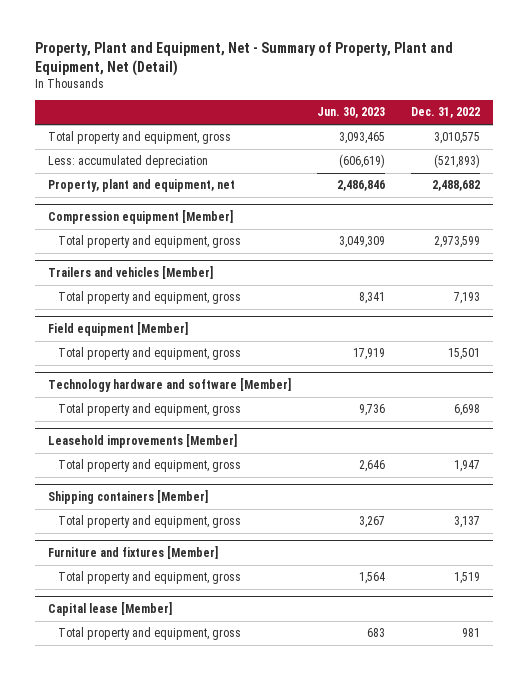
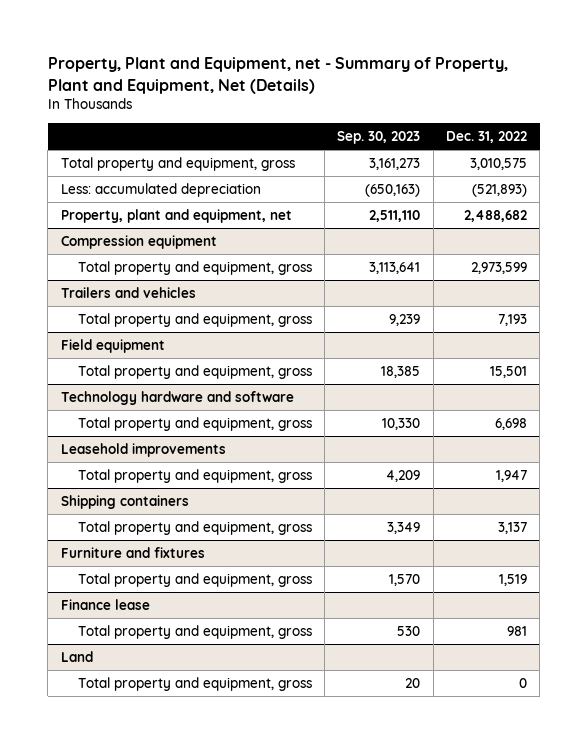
[34,42,453,76] Property, Plant and Equipment, Net - Summary of Property, Plant and Equipment, Net (Detail) -> [47,57,508,94] Property, Plant and Equipment, net - Summary of Property, Plant and Equipment, Net (Details)
[316,107,385,119] Jun. 30, 2023 -> none
none -> [337,130,421,144] Sep. 30, 2023
[47,209,233,224] Compression equipment [Member] -> [60,235,217,250] Compression equipment
[47,265,213,279] Trailers and vehicles [Member] -> [60,287,196,299] Trailers and vehicles
[47,321,188,336] Field equipment [Member] -> [60,339,165,354] Field equipment
[47,377,291,392] Technology hardware and software [Member] -> [60,391,294,406] Technology hardware and software
[47,433,237,448] Leasehold improvements [Member] -> [60,443,226,458] Leasehold improvements
[47,489,208,504] Shipping containers [Member] -> [60,495,189,510] Shipping containers
[47,545,218,559] Furniture and fixtures [Member] -> [60,547,205,559] Furniture and fixtures
[47,601,172,616] Capital lease [Member] -> [60,599,150,611] Finance lease
none -> [60,651,93,663] Land
none -> [77,677,312,692] Total property and equipment, gross

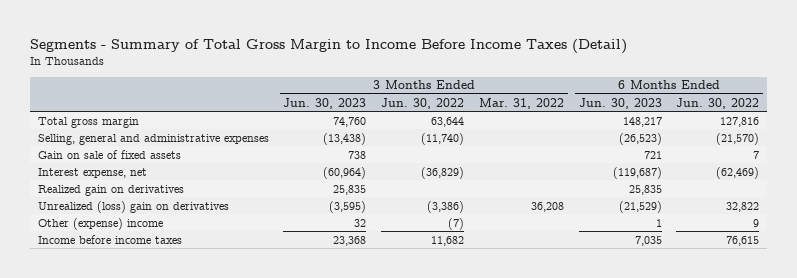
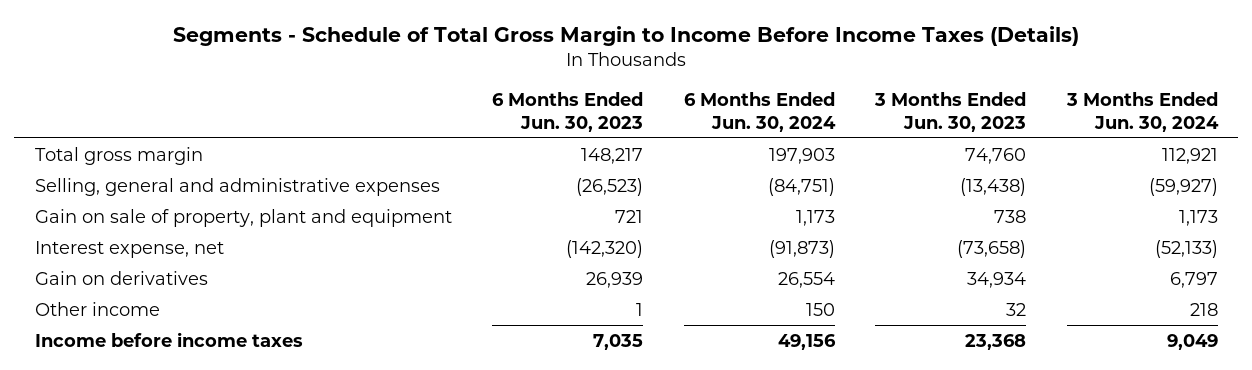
[30,38,628,54] Segments - Summary of Total Gross Margin to Income Before Income Taxes (Detail) -> [173,26,1080,47] Segments - Schedule of Total Gross Margin to Income Before Income Taxes (Details)
[381,97,465,109] Jun. 30, 2022 -> none
[478,97,564,109] Mar. 31, 2022 -> none
[676,97,760,109] Jun. 30, 2022 -> none
none -> [683,92,836,132] 6 Months Ended Jun. 30, 2024
none -> [1065,92,1219,132] 3 Months Ended Jun. 30, 2024
[37,200,229,213] Unrealized (loss) gain on derivatives -> none
[37,149,181,159] Gain on sale of fixed assets -> [34,208,452,227] Gain on sale of property, plant and equipment
[323,166,367,179] (60,964) -> [957,239,1027,258] (73,658)
[612,166,662,179] (119,687) -> [566,239,644,258] (142,320)
[37,184,184,196] Realized gain on derivatives -> [34,270,208,285] Gain on derivatives
[333,184,367,195] 25,835 -> [967,271,1027,288] 34,934
[628,184,662,195] 25,835 -> [586,271,644,288] 26,939
[37,217,163,230] Other (expense) income -> [34,301,160,316] Other income

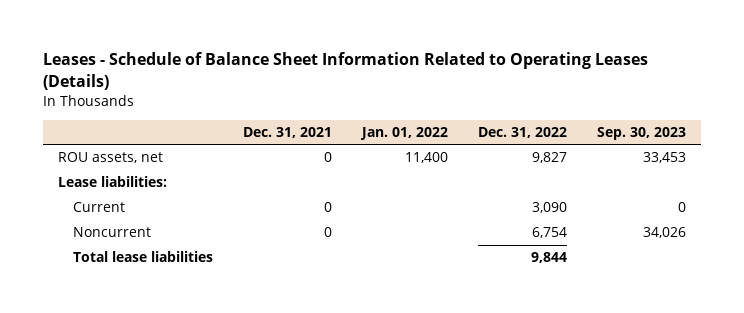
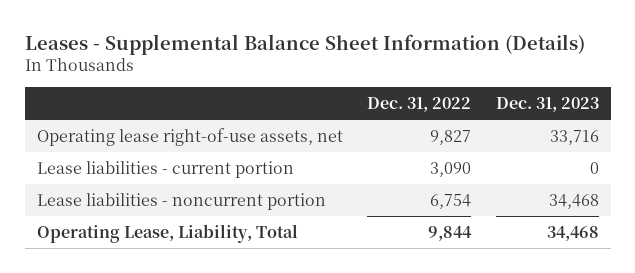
[43,51,649,90] Leases - Schedule of Balance Sheet Information Related to Operating Leases (Details) -> [24,33,585,55] Leases - Supplemental Balance Sheet Information (Details)
[242,126,332,138] Dec. 31, 2021 -> none
[359,126,448,140] Jan. 01, 2022 -> none
[596,126,686,140] Sep. 30, 2023 -> none
none -> [495,96,599,112] Dec. 31, 2023
[58,176,168,188] Lease liabilities: -> none
[58,152,164,164] ROU assets, net -> [36,127,343,146] Operating lease right-of-use assets, net
[72,202,125,213] Current -> [36,160,294,178] Lease liabilities - current portion
[72,227,151,238] Noncurrent -> [36,192,326,210] Lease liabilities - noncurrent portion
[72,251,213,263] Total lease liabilities -> [36,223,298,243] Operating Lease, Liability, Total

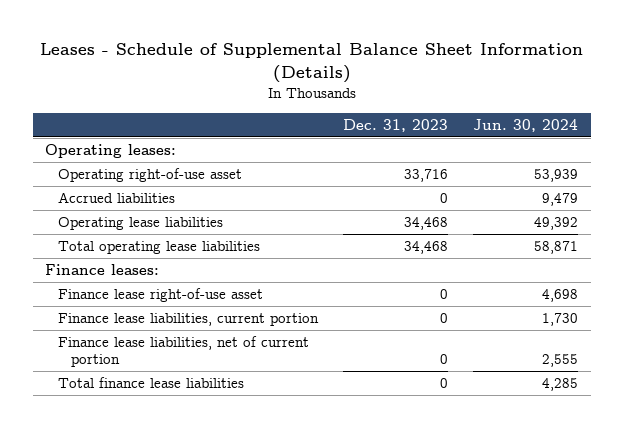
[24,33,585,55] Leases - Supplemental Balance Sheet Information (Details) -> [39,43,583,84] Leases - Schedule of Supplemental Balance Sheet Information (Details)
[367,96,472,112] Dec. 31, 2022 -> none
none -> [473,118,579,132] Jun. 30, 2024
none -> [45,144,177,159] Operating leases:
[36,127,343,146] Operating lease right-of-use assets, net -> [58,168,243,183] Operating right-of-use asset
[36,160,294,178] Lease liabilities - current portion -> [58,192,176,204] Accrued liabilities
[36,192,326,210] Lease liabilities - noncurrent portion -> [58,217,224,231] Operating lease liabilities
[36,223,298,243] Operating Lease, Liability, Total -> [58,241,261,255] Total operating lease liabilities
none -> [45,264,160,276] Finance leases:
none -> [58,288,264,303] Finance lease right-of-use asset
none -> [58,313,320,327] Finance lease liabilities, current portion
none -> [58,336,310,368] Finance lease liabilities, net of current portion
none -> [58,377,245,389] Total finance lease liabilities

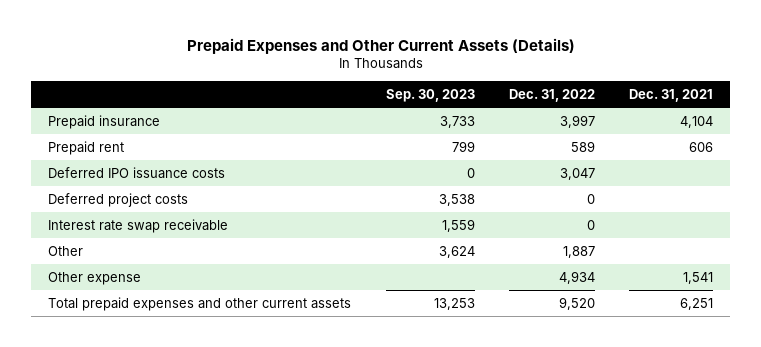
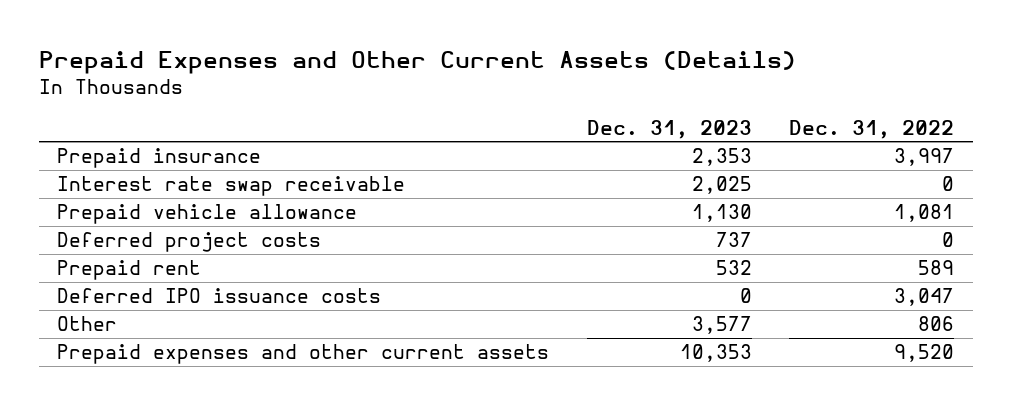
[385,88,475,102] Sep. 30, 2023 -> none
[629,88,714,102] Dec. 31, 2021 -> none
none -> [586,119,752,139] Dec. 31, 2023
[48,218,229,233] Interest rate swap receivable -> [57,176,406,197] Interest rate swap receivable
none -> [57,204,358,225] Prepaid vehicle allowance
[48,192,189,207] Deferred project costs -> [57,232,322,253] Deferred project costs
[48,271,142,285] Other expense -> none
[562,245,595,258] 1,887 -> [918,316,955,332] 806
[48,296,352,311] Total prepaid expenses and other current assets -> [57,344,550,365] Prepaid expenses and other current assets

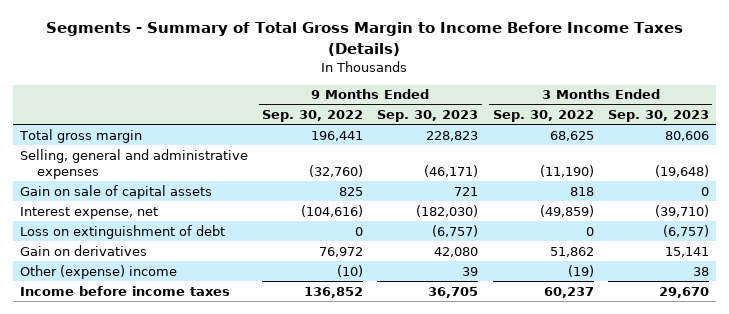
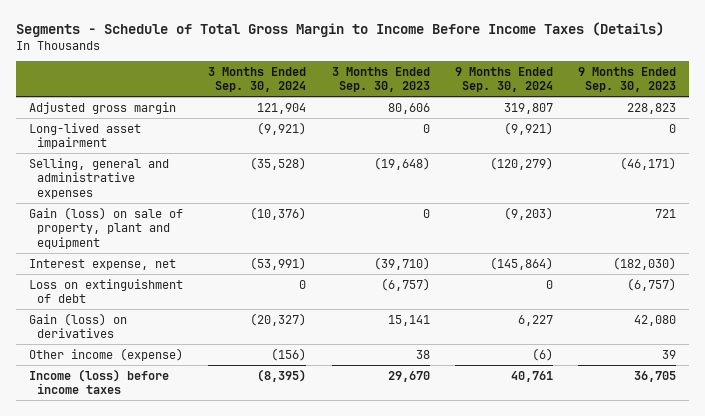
[46,22,684,56] Segments - Summary of Total Gross Margin to Income Before Income Taxes (Details) -> [15,21,664,37] Segments - Schedule of Total Gross Margin to Income Before Income Taxes (Details)
[262,110,364,123] Sep. 30, 2022 -> none
[492,110,594,123] Sep. 30, 2022 -> none
none -> [208,66,307,93] 3 Months Ended Sep. 30, 2024
none -> [455,66,554,93] 9 Months Ended Sep. 30, 2024
[18,128,142,143] Total gross margin -> [28,101,176,114] Adjusted gross margin
none -> [28,122,141,150] Long-lived asset impairment
[19,184,212,199] Gain on sale of capital assets -> [28,206,183,249] Gain (loss) on sale of property, plant and equipment
[19,244,147,256] Gain on derivatives -> [28,312,127,339] Gain (loss) on derivatives
[19,264,177,279] Other (expense) income -> [28,347,183,361] Other income (expense)
[19,285,230,296] Income before income taxes -> [28,368,169,395] Income (loss) before income taxes

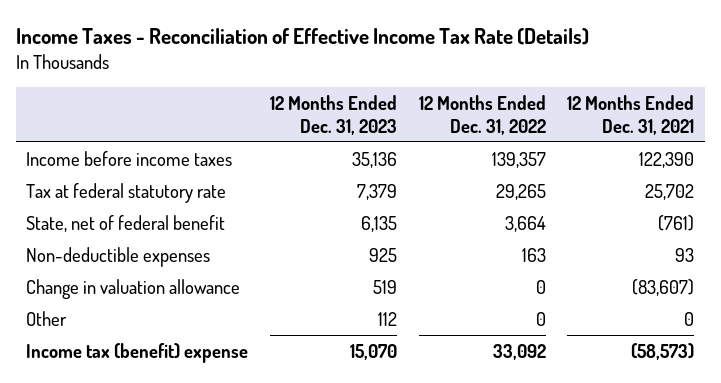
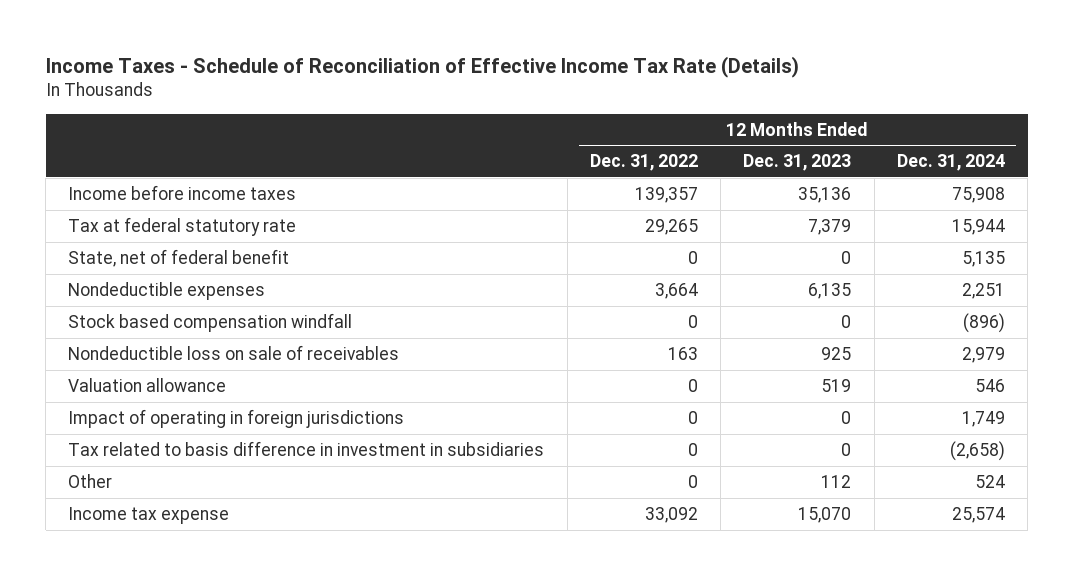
[15,28,589,46] Income Taxes - Reconciliation of Effective Income Tax Rate (Details) -> [45,55,799,78] Income Taxes - Schedule of Reconciliation of Effective Income Tax Rate (Details)
[567,95,695,135] 12 Months Ended Dec. 31, 2021 -> none
none -> [897,154,1006,172] Dec. 31, 2024
[361,215,398,232] 6,135 -> [841,250,852,264] 0
[504,215,546,232] 3,664 -> [687,250,698,264] 0
[26,246,211,267] Non-deductible expenses -> [68,281,266,300] Nondeductible expenses
[369,247,398,262] 925 -> [808,282,852,299] 6,135
[521,247,546,262] 163 -> [654,282,698,299] 3,664
none -> [68,312,353,332] Stock based compensation windfall
none -> [68,344,400,360] Nondeductible loss on sale of receivables
[26,278,241,299] Change in valuation allowance -> [68,377,227,392] Valuation allowance
none -> [68,408,405,428] Impact of operating in foreign jurisdictions
none -> [68,440,545,456] Tax related to basis difference in investment in subsidiaries
[26,342,249,363] Income tax (benefit) expense -> [68,506,230,524] Income tax expense

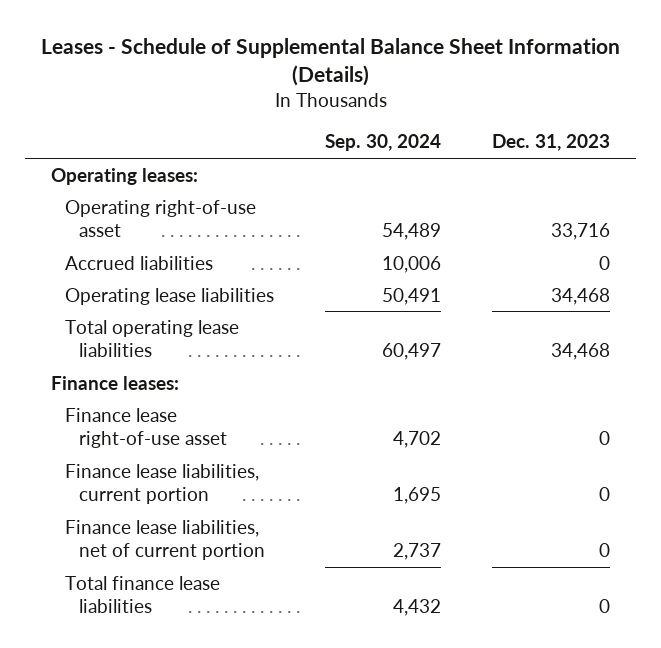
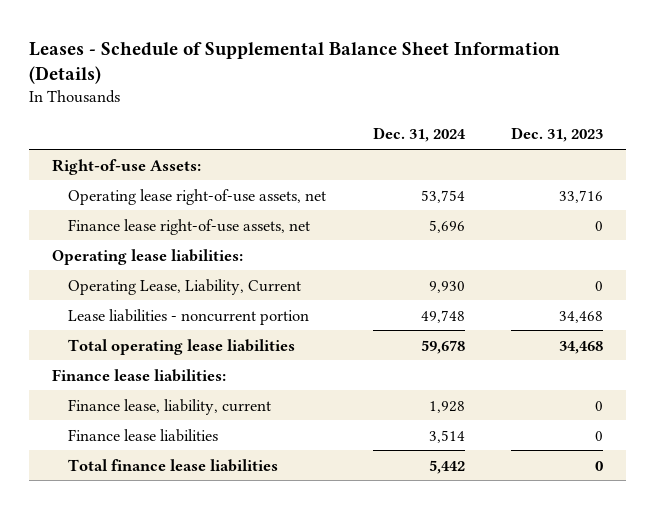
[325,134,442,152] Sep. 30, 2024 -> none
none -> [372,127,466,143] Dec. 31, 2024
[50,167,198,185] Operating leases: -> none
none -> [52,158,202,175] Right-of-use Assets:
[64,199,256,238] Operating right-of-use asset -> [68,188,327,205] Operating lease right-of-use assets, net
none -> [68,218,311,235] Finance lease right-of-use assets, net
none -> [52,248,244,265] Operating lease liabilities:
[64,255,213,270] Accrued liabilities -> [68,278,302,295] Operating Lease, Liability, Current
[64,287,274,305] Operating lease liabilities -> [68,308,310,325] Lease liabilities - noncurrent portion
[50,375,179,390] Finance leases: -> none
[64,407,228,449] Finance lease right-of-use asset -> none
none -> [52,368,227,382] Finance lease liabilities:
[64,463,259,505] Finance lease liabilities, current portion -> [68,398,272,415] Finance lease, liability, current
[64,519,266,561] Finance lease liabilities, net of current portion -> [68,428,219,442] Finance lease liabilities

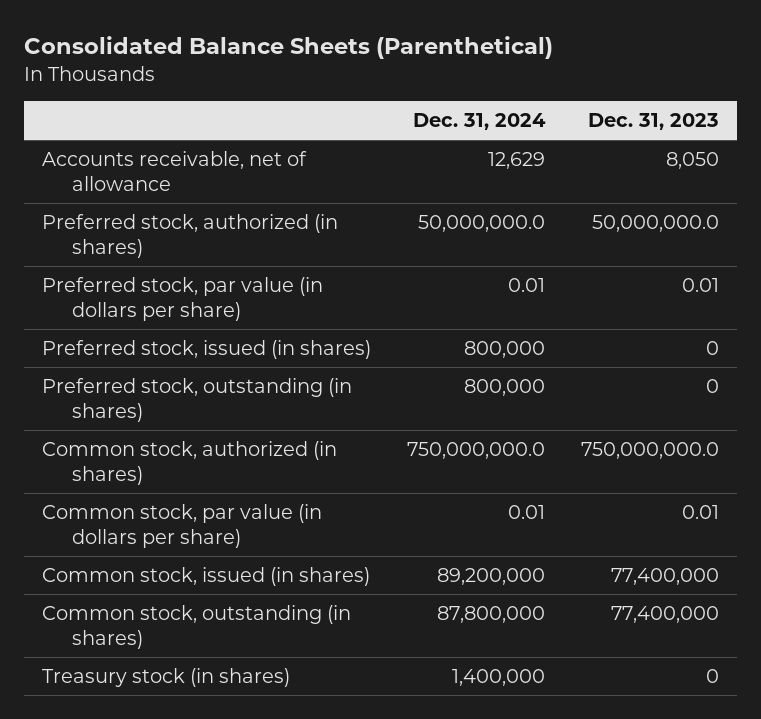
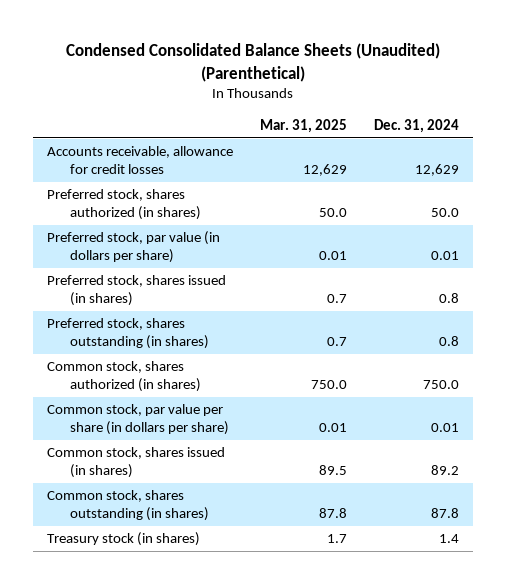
[23,36,553,60] Consolidated Balance Sheets (Parenthetical) -> [65,43,440,82] Condensed Consolidated Balance Sheets (Unaudited) (Parenthetical)
[588,113,720,131] Dec. 31, 2023 -> none
none -> [259,119,347,134] Mar. 31, 2025
[41,151,307,191] Accounts receivable, net of allowance -> [46,146,233,175] Accounts receivable, allowance for credit losses
[41,214,338,258] Preferred stock, authorized (in shares) -> [46,189,201,221] Preferred stock, shares authorized (in shares)
[418,215,546,233] 50,000,000.0 -> [431,208,460,218] 50.0
[41,340,371,360] Preferred stock, issued (in shares) -> [46,275,226,307] Preferred stock, shares issued (in shares)
[464,341,546,359] 800,000 -> [439,293,460,304] 0.8
[41,378,352,422] Preferred stock, outstanding (in shares) -> [46,318,209,350] Preferred stock, shares outstanding (in shares)
[464,379,546,397] 800,000 -> [439,336,460,347] 0.8
[41,441,337,485] Common stock, authorized (in shares) -> [46,361,201,393] Common stock, shares authorized (in shares)
[407,442,546,460] 750,000,000.0 -> [423,380,460,390] 750.0
[41,504,322,548] Common stock, par value (in dollars per share) -> [46,404,229,436] Common stock, par value per share (in dollars per share)
[41,567,370,587] Common stock, issued (in shares) -> [46,447,225,479] Common stock, shares issued (in shares)
[437,568,546,586] 89,200,000 -> [431,465,460,476] 89.2
[41,605,351,649] Common stock, outstanding (in shares) -> [46,490,209,522] Common stock, shares outstanding (in shares)
[437,606,546,624] 87,800,000 -> [431,508,460,519] 87.8
[452,669,546,687] 1,400,000 -> [439,534,460,544] 1.4

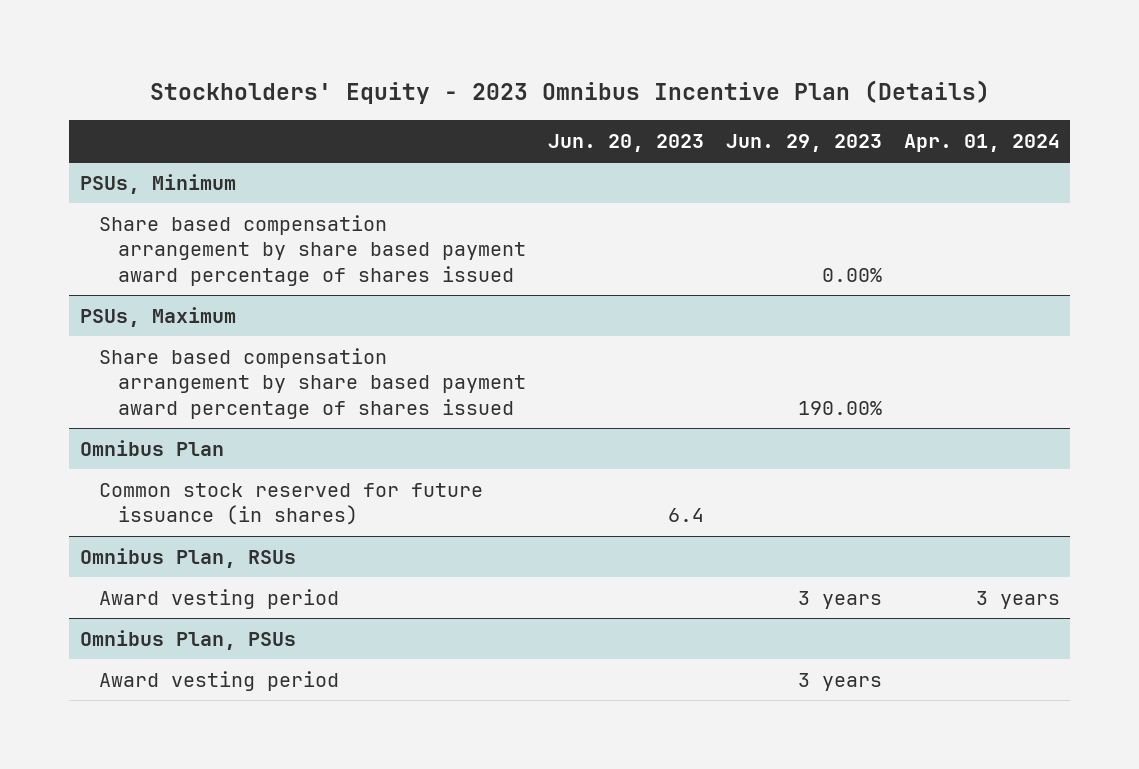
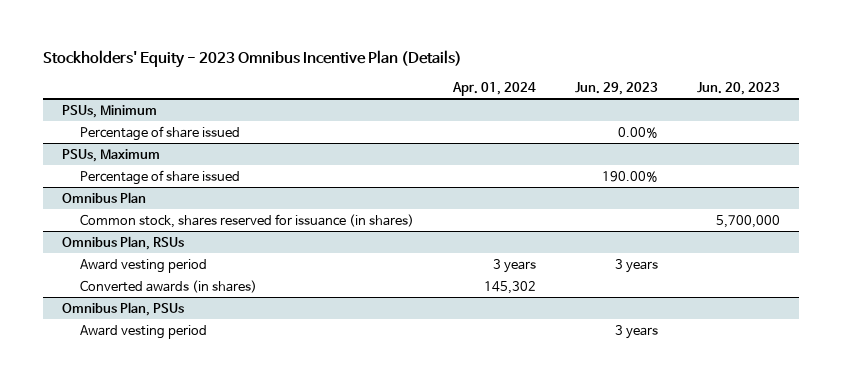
[98,215,527,286] Share based compensation arrangement by share based payment award percentage of shares issued -> [79,125,240,141] Percentage of share issued
[98,348,527,419] Share based compensation arrangement by share based payment award percentage of shares issued -> [79,169,240,185] Percentage of share issued
[98,483,483,526] Common stock reserved for future issuance (in shares) -> [79,213,414,228] Common stock, shares reserved for issuance (in shares)
[667,508,704,523] 6.4 -> [715,214,780,228] 5,700,000
none -> [79,279,257,293] Converted awards (in shares)

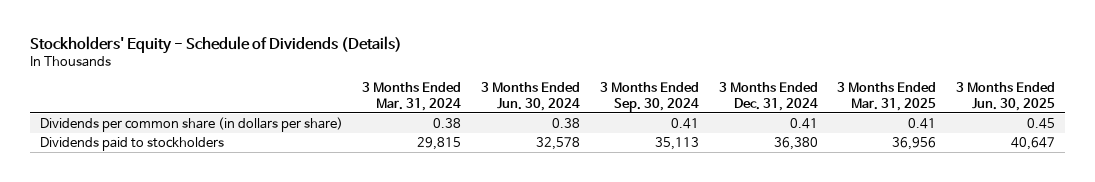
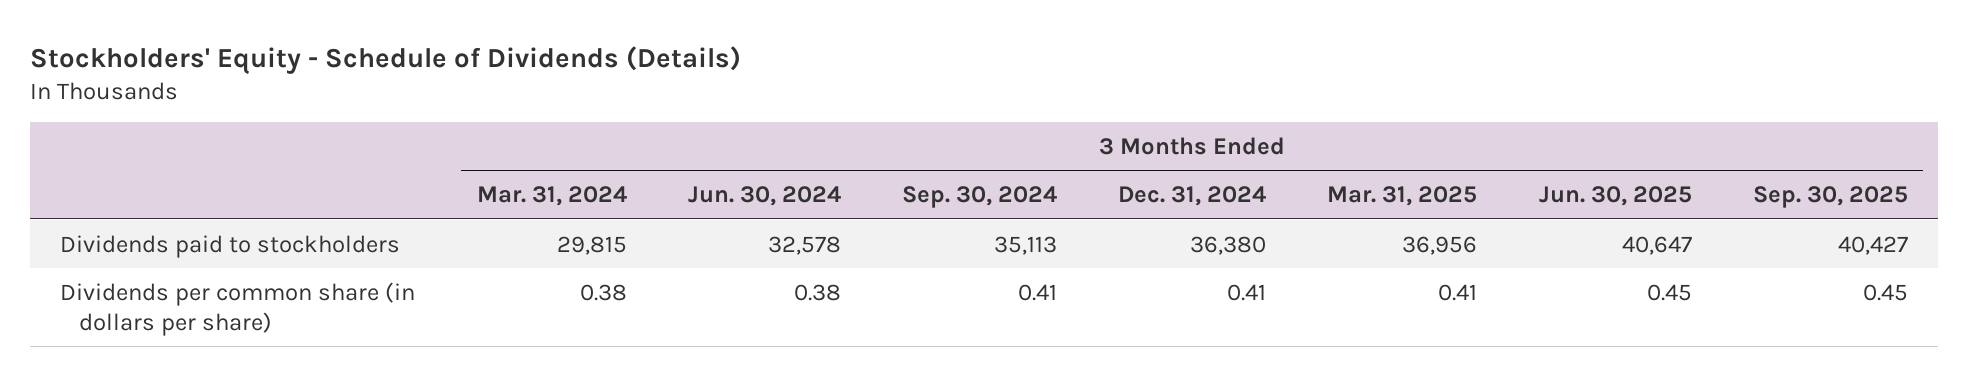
none -> [1752,186,1908,209] Sep. 30, 2025
[39,116,343,132] Dividends per common share (in dollars per share) -> [60,281,416,336] Dividends per common share (in dollars per share)

